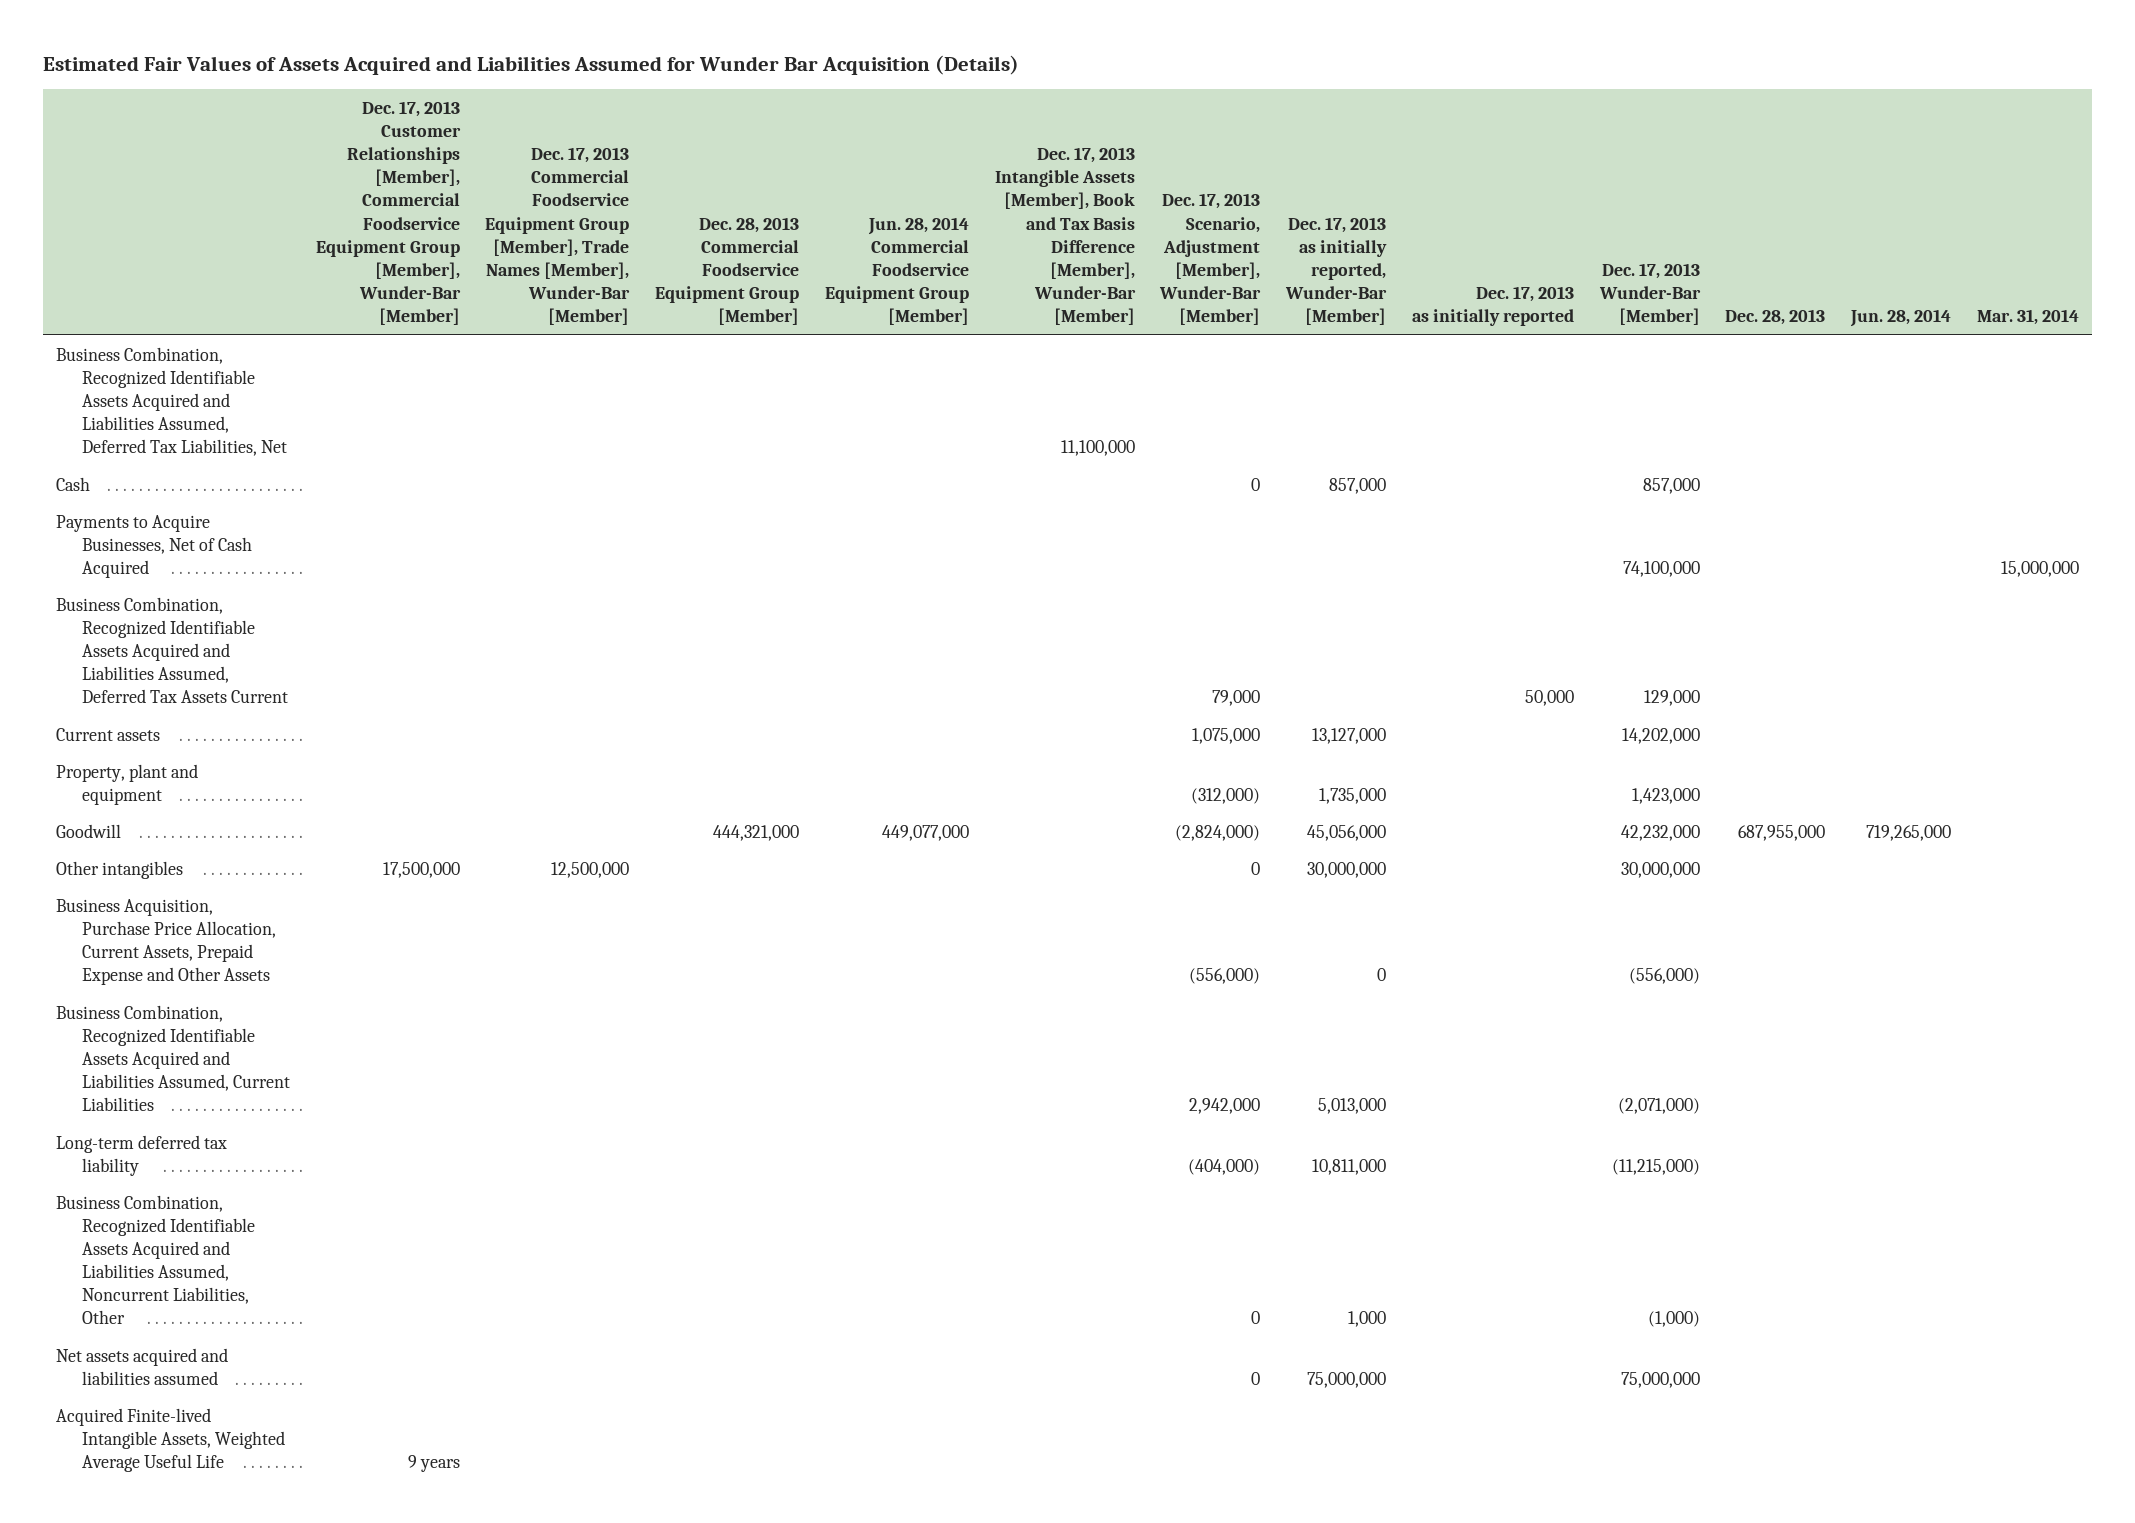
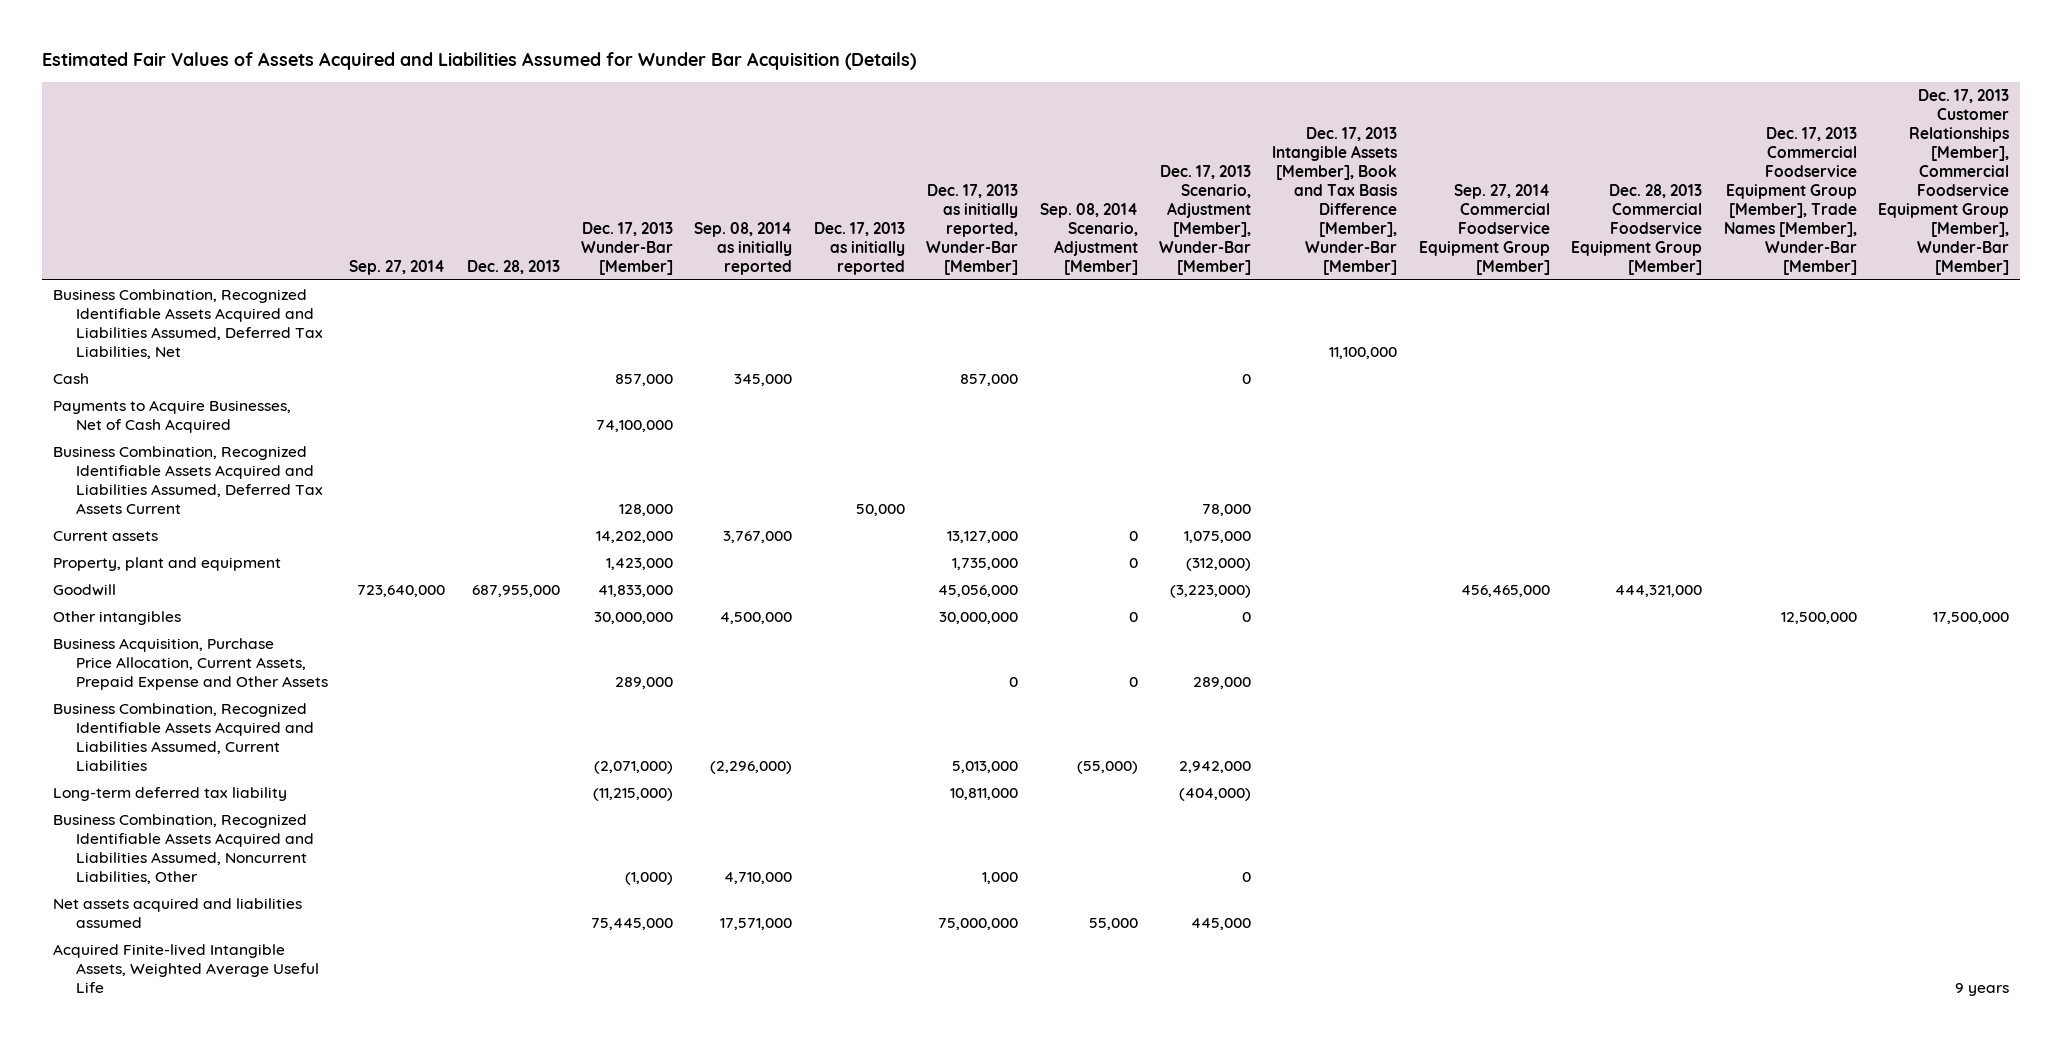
[824,216,969,326] Jun. 28, 2014 Commercial Foodservice Equipment Group [Member] -> none
[1850,309,1952,328] Jun. 28, 2014 -> none
[1976,309,2079,326] Mar. 31, 2014 -> none
none -> [349,259,446,275] Sep. 27, 2014
none -> [694,221,793,275] Sep. 08, 2014 as initially reported
none -> [1039,202,1138,275] Sep. 08, 2014 Scenario, Adjustment [Member]
none -> [1418,183,1550,275] Sep. 27, 2014 Commercial Foodservice Equipment Group [Member]
[1212,690,1261,707] 79,000 -> [1201,503,1251,516] 78,000
[1643,690,1700,707] 129,000 -> [618,503,673,516] 128,000
[1175,824,1261,841] (2,824,000) -> [1169,585,1251,599] (3,223,000)
[1620,824,1700,841] 42,232,000 -> [597,585,673,598] 41,833,000
[1189,968,1261,985] (556,000) -> [1192,676,1251,689] 289,000
[1628,968,1700,985] (556,000) -> [614,676,673,689] 289,000
[1251,1371,1261,1385] 0 -> [1190,918,1251,931] 445,000
[1620,1371,1700,1388] 75,000,000 -> [590,918,673,931] 75,445,000

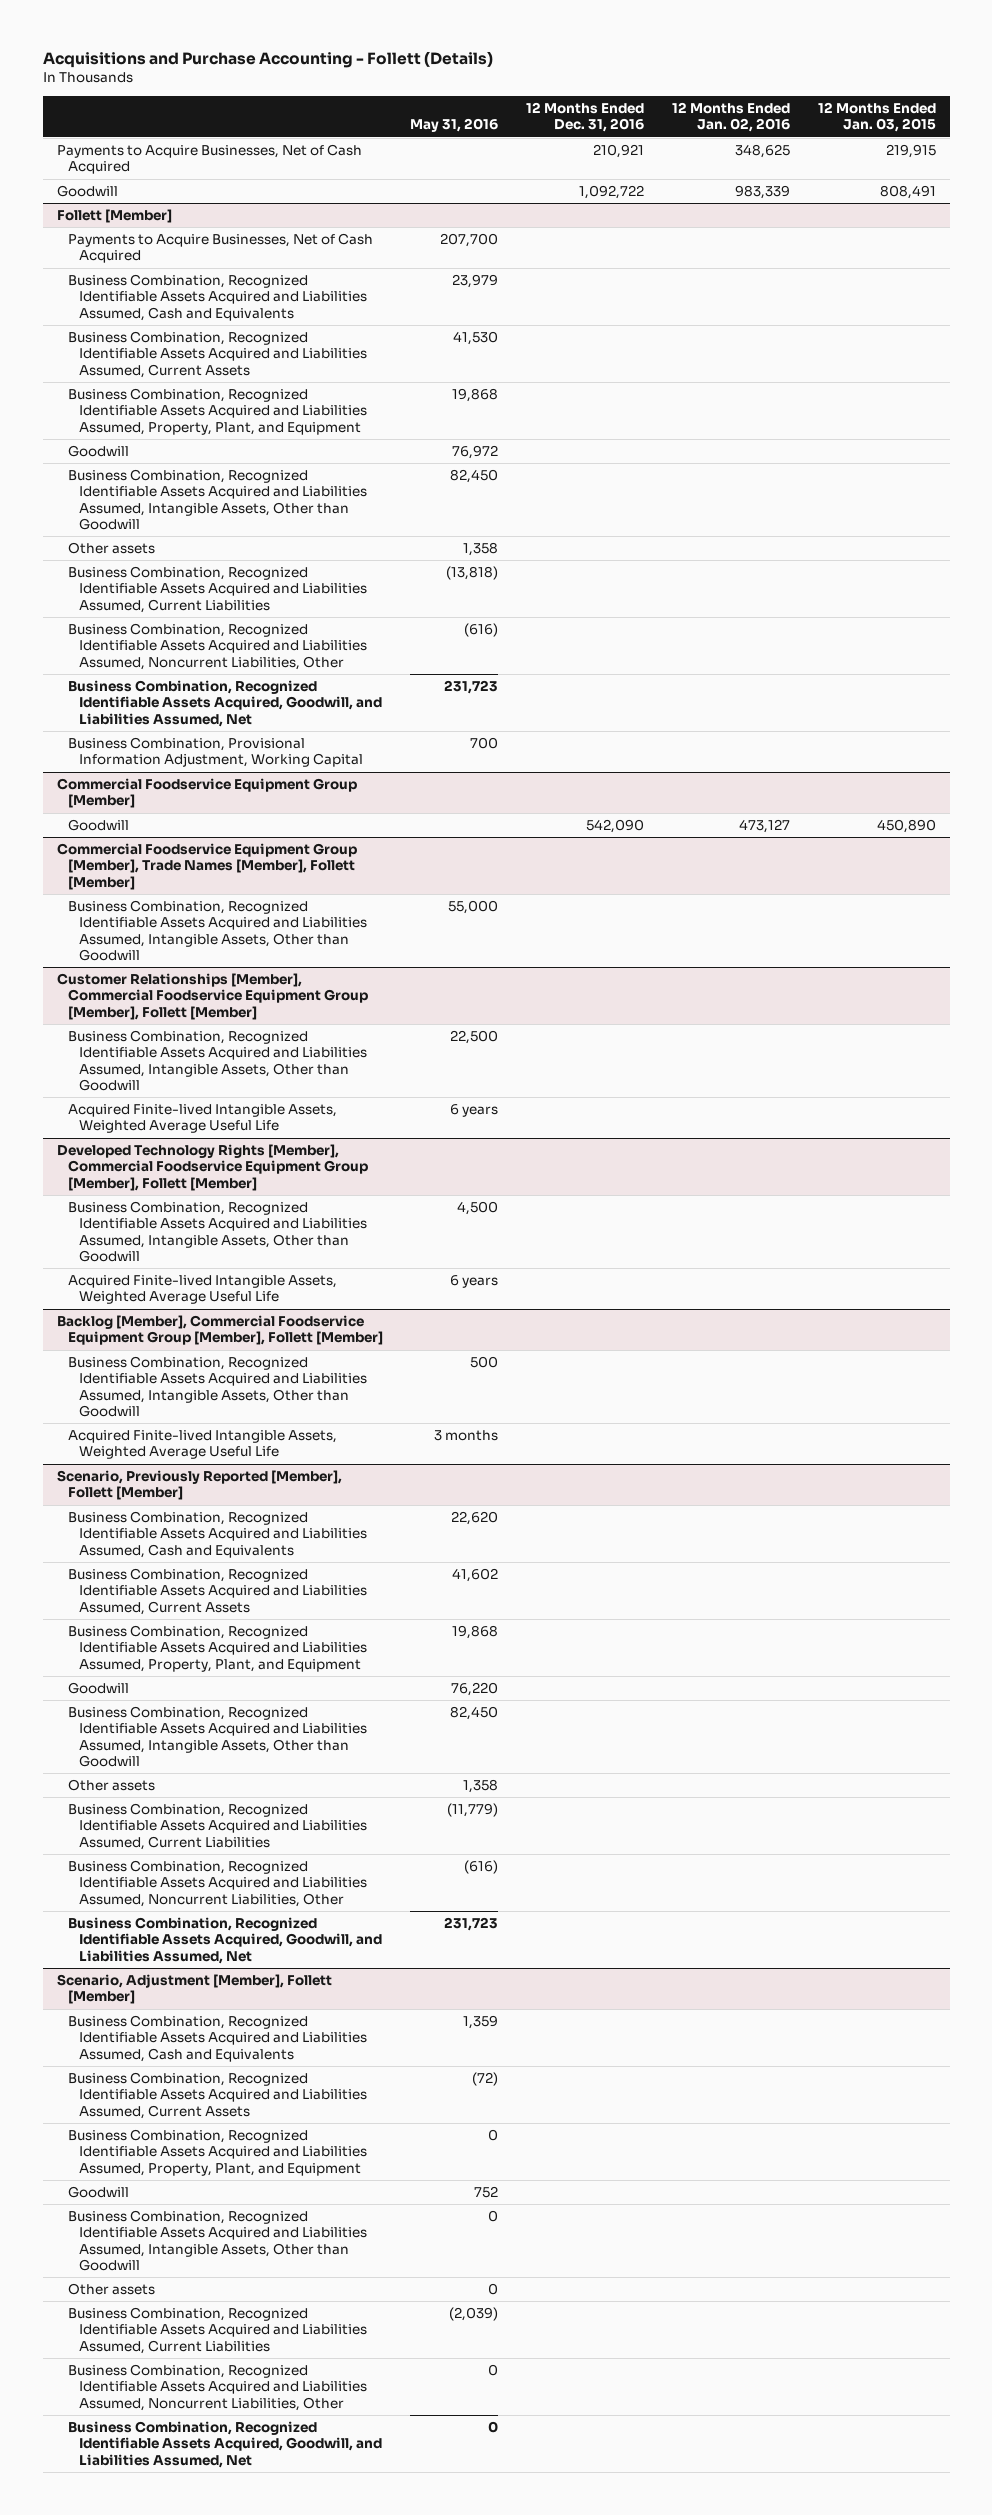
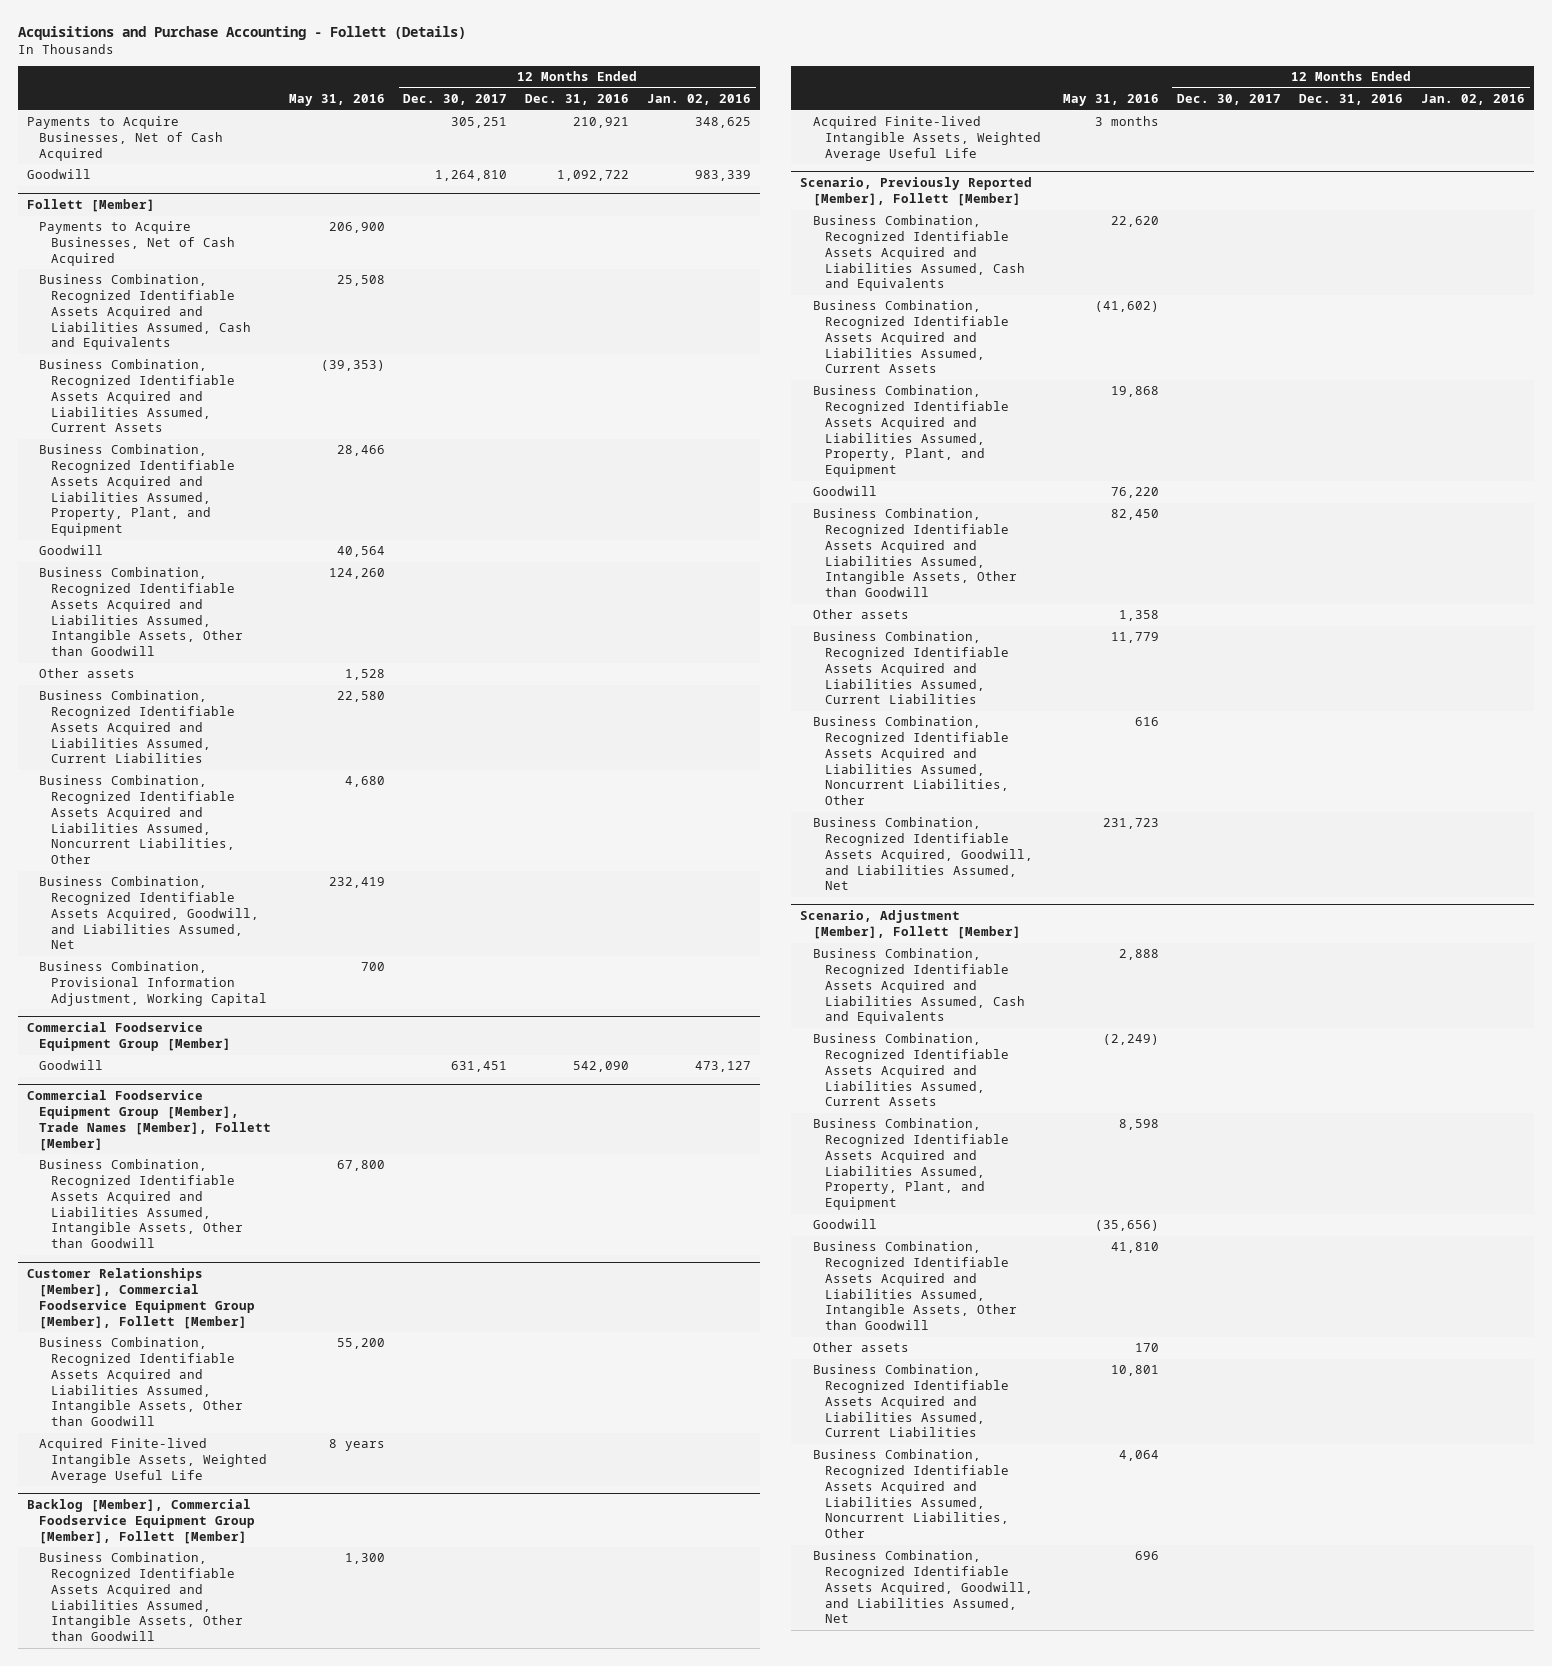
[817,102,936,133] 12 Months Ended Jan. 03, 2015 -> none
none -> [403,94,508,106] Dec. 30, 2017
[440,233,499,248] 207,700 -> [328,222,385,234] 206,900
[452,274,499,289] 23,979 -> [336,275,385,287] 25,508
[453,331,499,346] 41,530 -> [320,360,385,372] (39,353)
[452,388,499,403] 19,868 -> [336,445,385,457] 28,466
[452,445,499,460] 76,972 -> [336,546,385,558] 40,564
[450,469,499,484] 82,450 -> [328,568,385,580] 124,260
[463,542,499,557] 1,358 -> [344,669,385,681] 1,528
[446,566,499,581] (13,818) -> [336,691,385,703] 22,580
[464,623,499,638] (616) -> [344,776,385,788] 4,680
[444,680,499,695] 231,723 -> [328,877,385,889] 232,419
[448,900,499,915] 55,000 -> [336,1160,385,1172] 67,800
[56,1144,368,1191] Developed Technology Rights [Member], Commercial Foodservice Equipment Group [Member], Follett [Member] -> none
[67,1201,367,1262] Business Combination, Recognized Identifiable Assets Acquired and Liabilities Assumed, Intangible Assets, Other than Goodwill -> none
[67,1275,337,1305] Acquired Finite-lived Intangible Assets, Weighted Average Useful Life -> none
[450,1030,499,1045] 22,500 -> [336,1338,385,1350] 55,200
[450,1104,499,1118] 6 years -> [328,1439,385,1452] 8 years
[470,1356,499,1369] 500 -> [344,1553,385,1565] 1,300
[452,1568,499,1583] 41,602 -> [1094,301,1159,313] (41,602)
[447,1803,499,1818] (11,779) -> [1110,632,1159,644] 11,779
[464,1860,499,1875] (616) -> [1134,717,1159,727] 616
[463,2015,499,2030] 1,359 -> [1118,949,1159,961] 2,888
[472,2072,499,2087] (72) -> [1102,1034,1159,1046] (2,249)
[488,2129,499,2142] 0 -> [1118,1119,1159,1131] 8,598
[474,2186,499,2199] 752 -> [1094,1220,1159,1232] (35,656)
[488,2210,499,2223] 0 -> [1110,1242,1159,1254] 41,810
[488,2283,499,2296] 0 -> [1134,1343,1159,1353] 170
[449,2307,499,2322] (2,039) -> [1110,1365,1159,1377] 10,801
[488,2364,499,2377] 0 -> [1118,1450,1159,1462] 4,064
[488,2421,499,2434] 0 -> [1134,1551,1159,1561] 696

